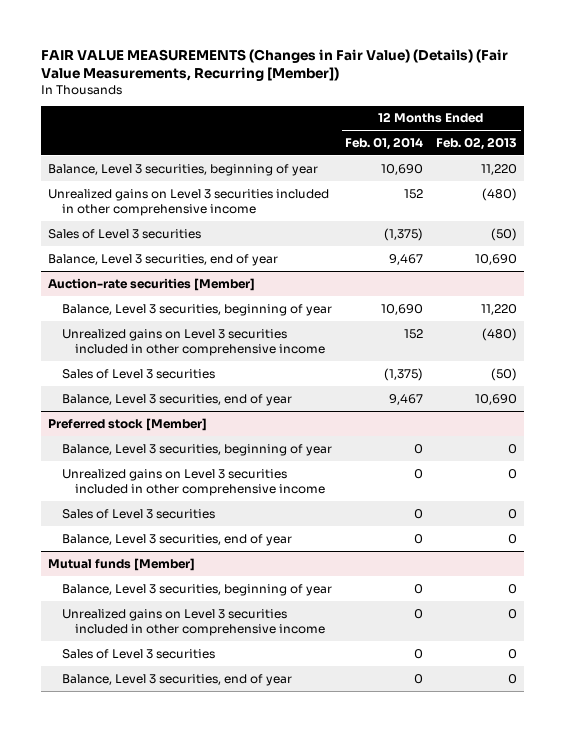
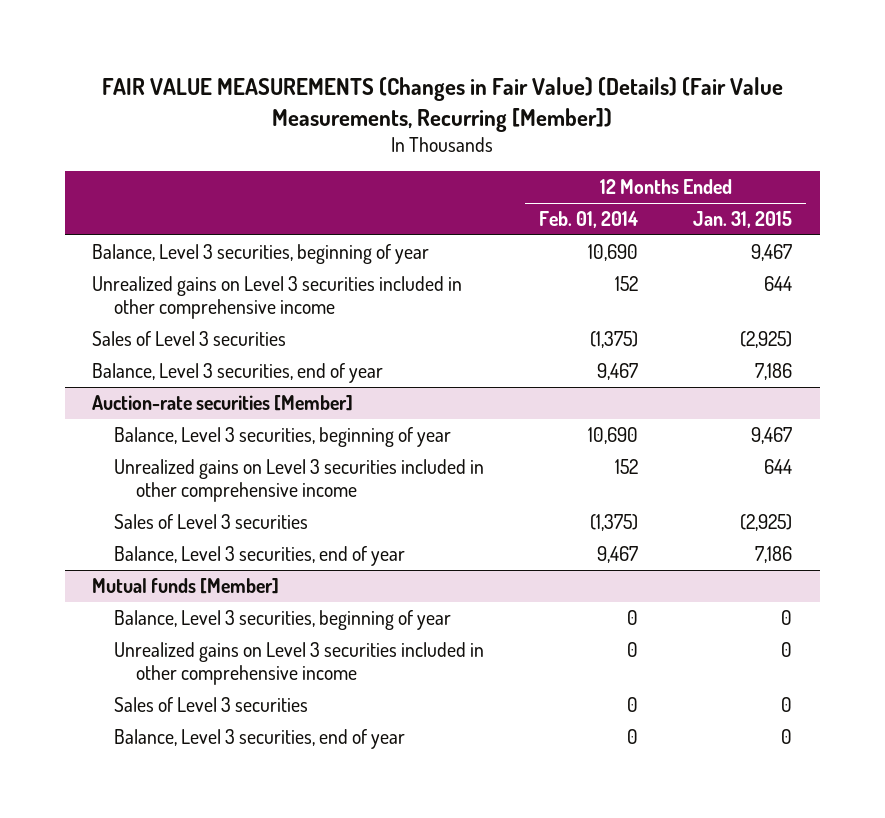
[436,136,518,150] Feb. 02, 2013 -> none
none -> [693,211,793,229] Jan. 31, 2015
[47,417,207,431] Preferred stock [Member] -> none
[61,443,332,456] Balance, Level 3 securities, beginning of year -> none
[61,468,326,496] Unrealized gains on Level 3 securities included in other comprehensive income -> none
[61,508,215,519] Sales of Level 3 securities -> none
[61,533,292,546] Balance, Level 3 securities, end of year -> none

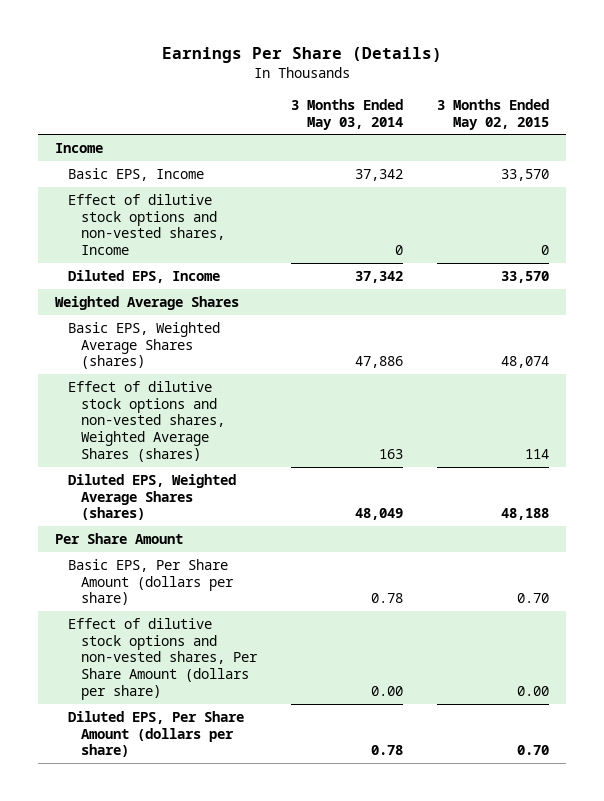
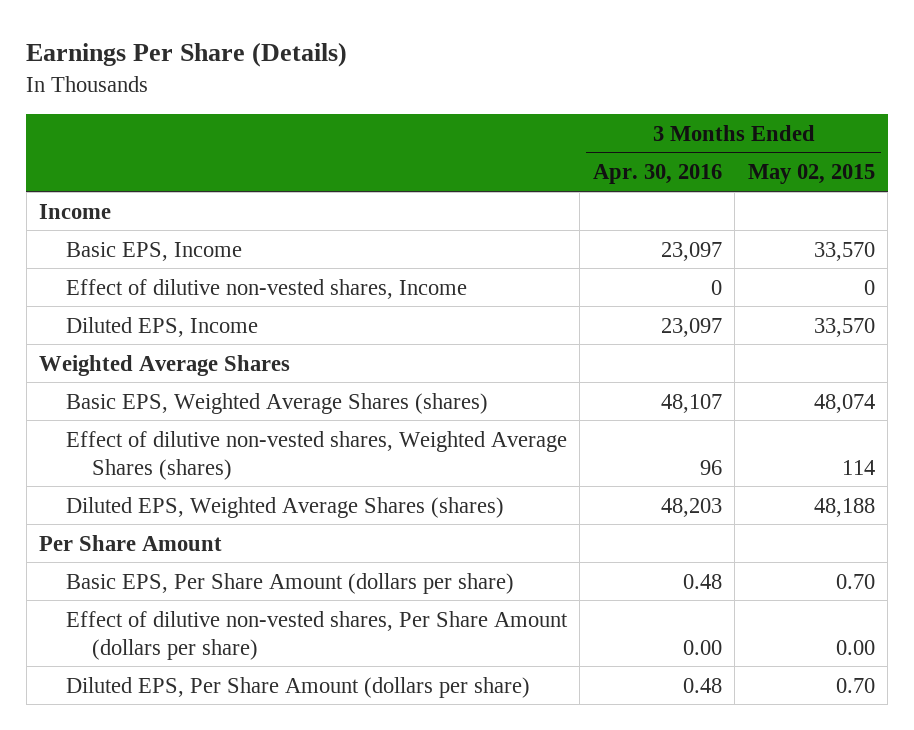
[291,98,404,130] 3 Months Ended May 03, 2014 -> none
none -> [592,164,722,185] Apr. 30, 2016
[67,193,226,256] Effect of dilutive stock options and non-vested shares, Income -> [65,278,467,299] Effect of dilutive non-vested shares, Income
[67,380,226,462] Effect of dilutive stock options and non-vested shares, Weighted Average Shares (shares) -> [65,430,567,480] Effect of dilutive non-vested shares, Weighted Average Shares (shares)
[67,617,259,700] Effect of dilutive stock options and non-vested shares, Per Share Amount (dollars per share) -> [65,610,568,660] Effect of dilutive non-vested shares, Per Share Amount (dollars per share)

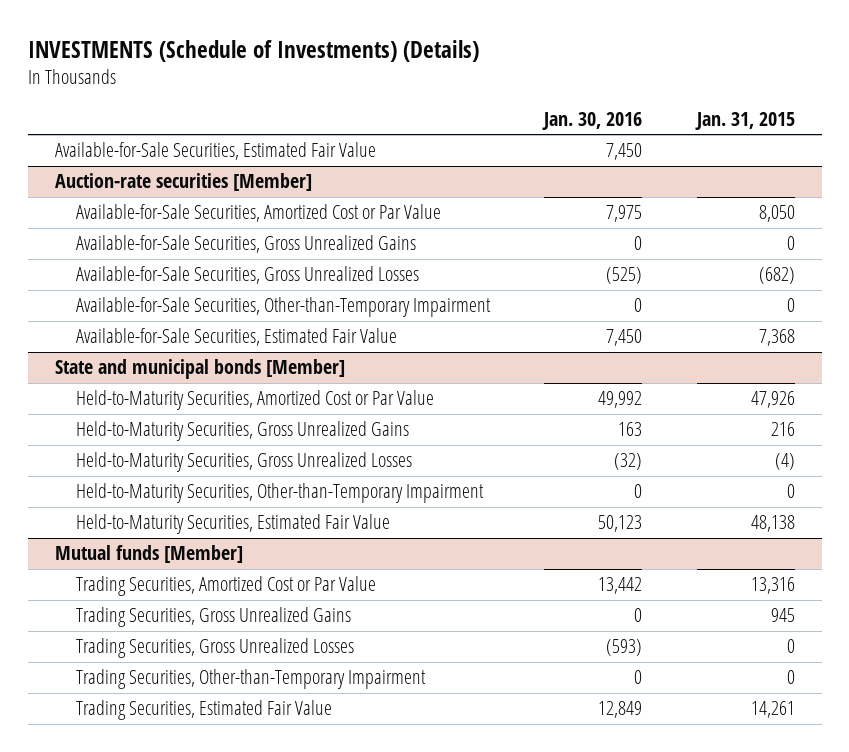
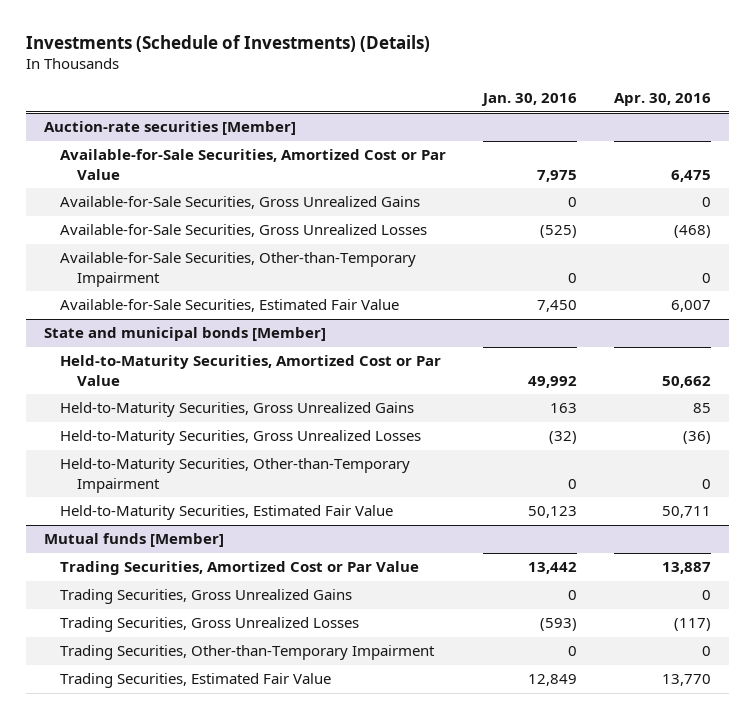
[27,39,479,62] INVESTMENTS (Schedule of Investments) (Details) -> [25,34,430,52] Investments (Schedule of Investments) (Details)
[694,111,795,130] Jan. 31, 2015 -> none
none -> [614,92,712,106] Apr. 30, 2016
[54,142,376,161] Available-for-Sale Securities, Estimated Fair Value -> none

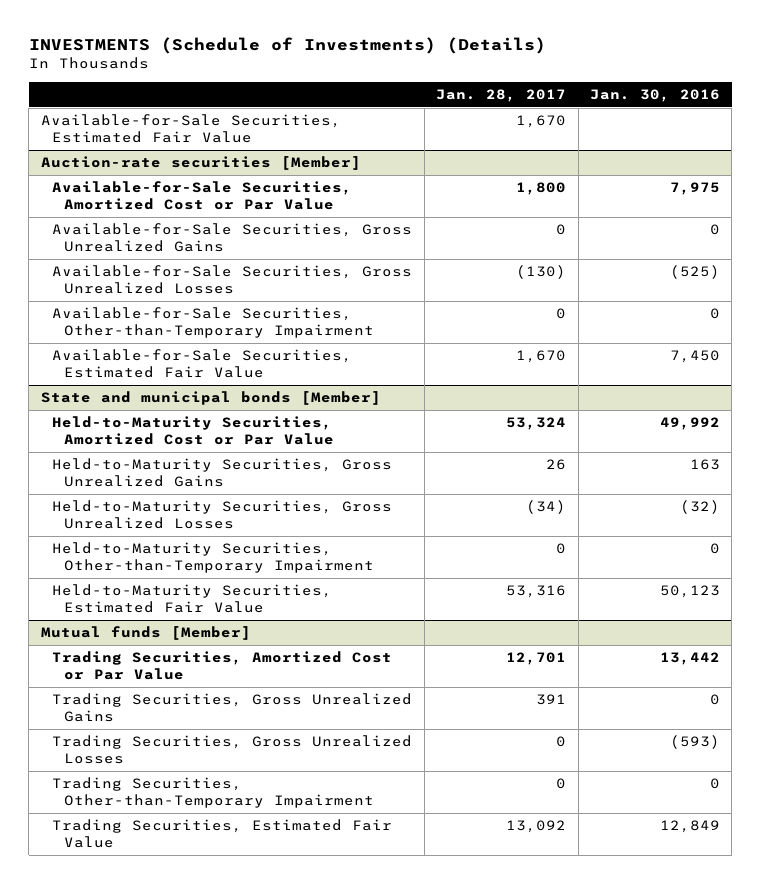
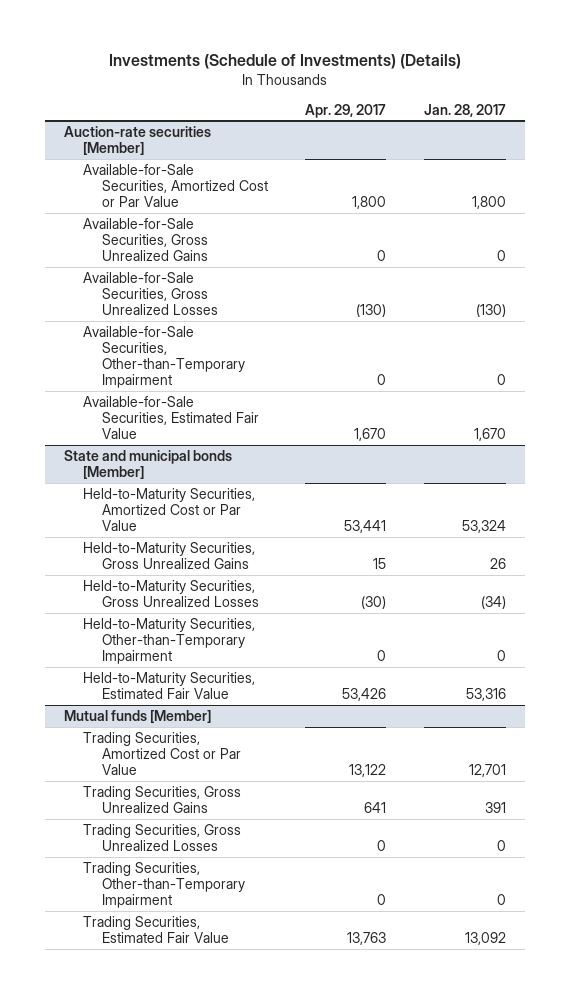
[28,36,546,54] INVESTMENTS (Schedule of Investments) (Details) -> [108,54,461,70] Investments (Schedule of Investments) (Details)
[589,88,720,102] Jan. 30, 2016 -> none
none -> [305,103,387,118] Apr. 29, 2017
[40,114,341,144] Available-for-Sale Securities, Estimated Fair Value -> none

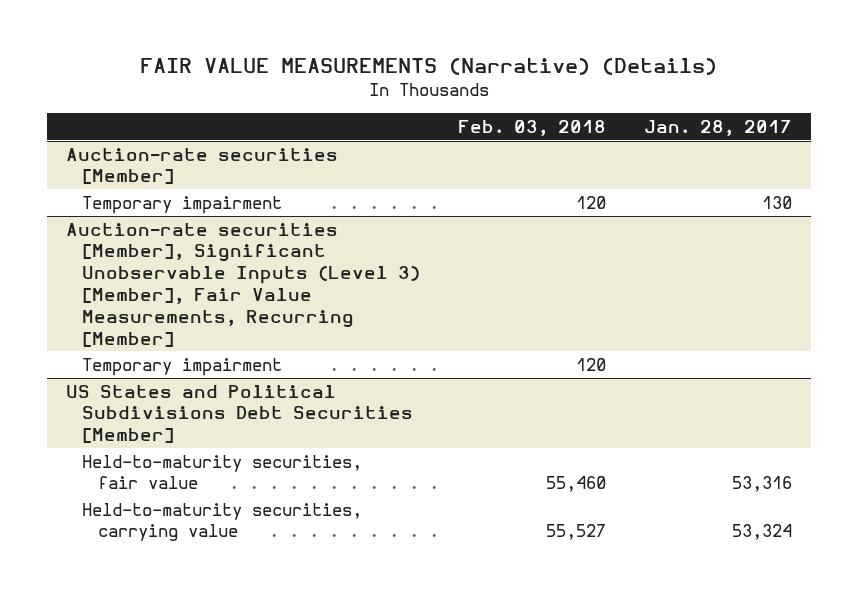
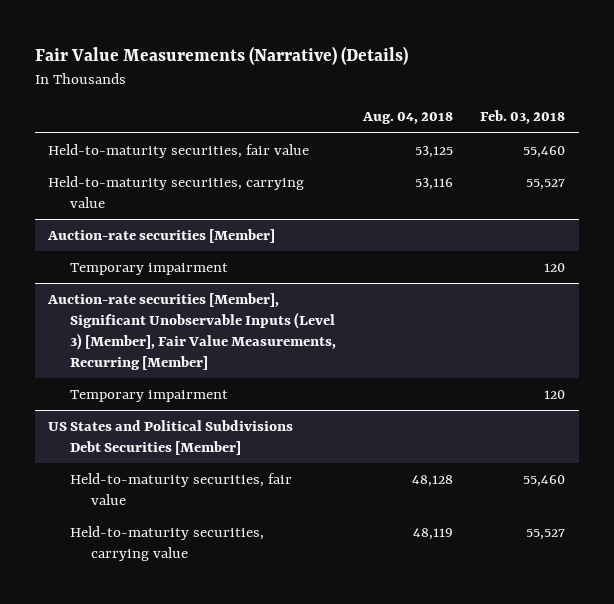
[140,58,718,76] FAIR VALUE MEASUREMENTS (Narrative) (Details) -> [34,45,408,65] Fair Value Measurements (Narrative) (Details)
[643,119,792,136] Jan. 28, 2017 -> none
none -> [362,112,454,125] Aug. 04, 2018
none -> [48,143,310,158] Held-to-maturity securities, fair value
none -> [48,175,305,208] Held-to-maturity securities, carrying value

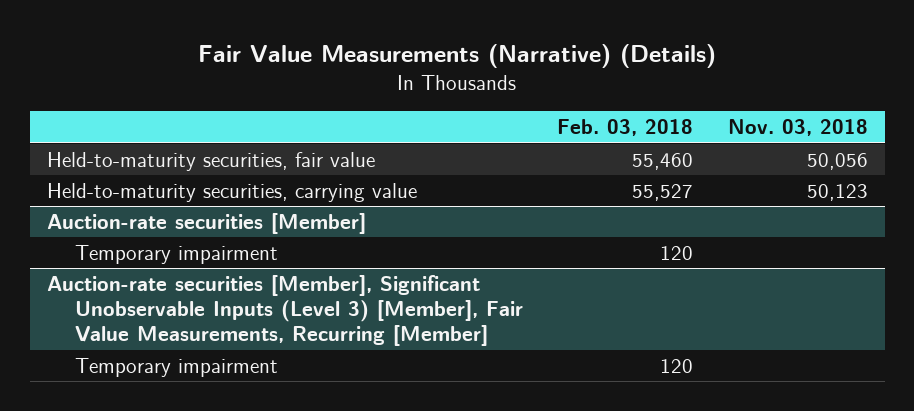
[362,112,454,125] Aug. 04, 2018 -> none
none -> [727,119,868,137] Nov. 03, 2018
[48,419,294,455] US States and Political Subdivisions Debt Securities [Member] -> none
[69,472,292,505] Held-to-maturity securities, fair value -> none
[69,525,264,561] Held-to-maturity securities, carrying value -> none

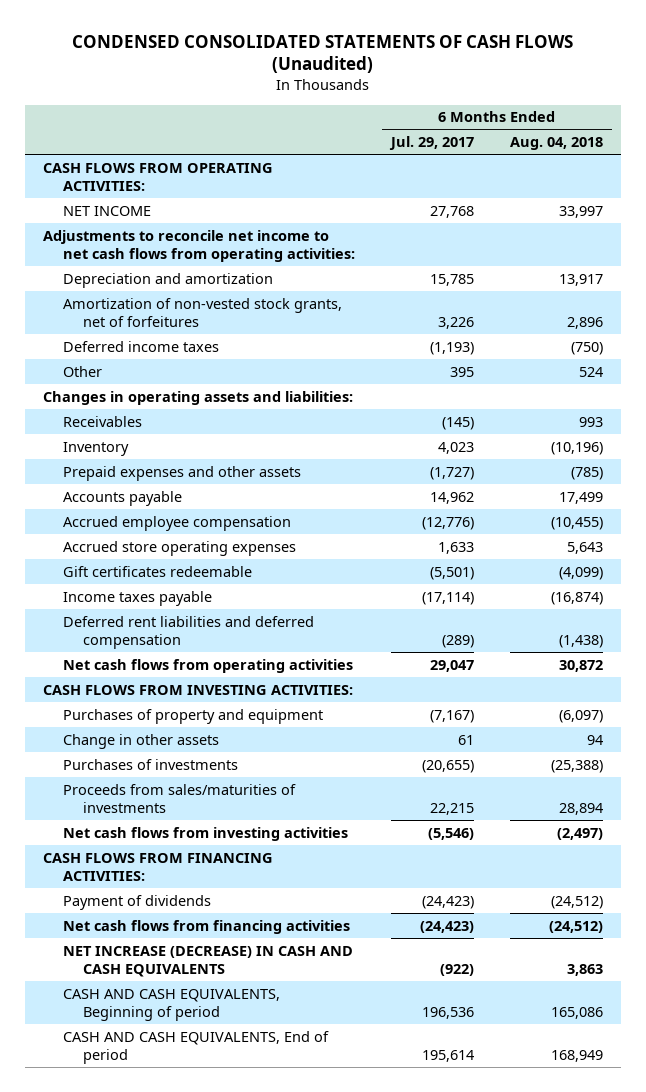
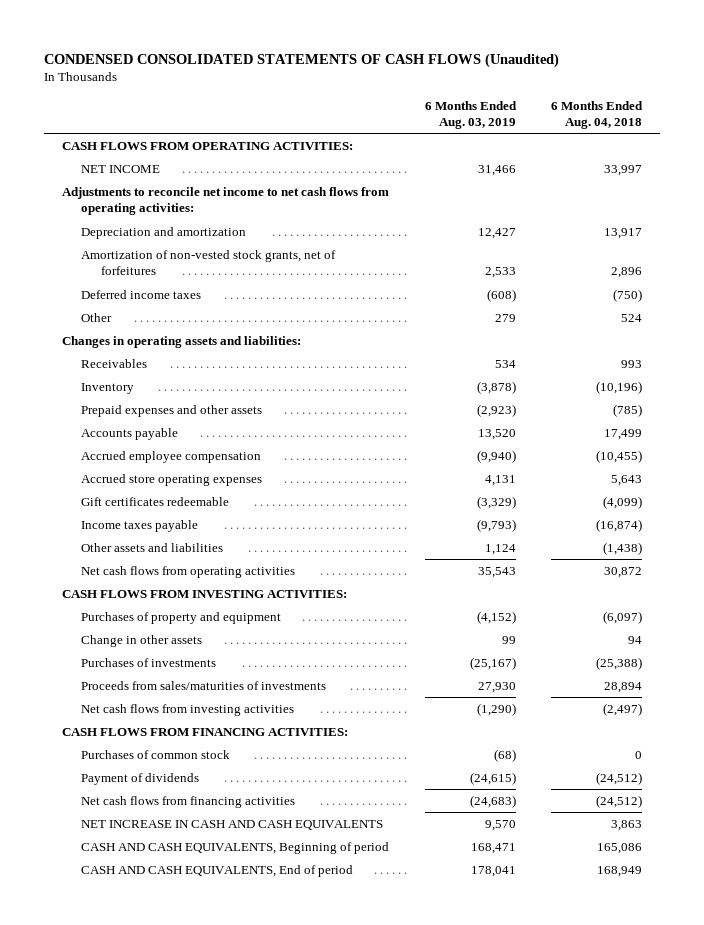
[388,136,474,151] Jul. 29, 2017 -> none
none -> [424,100,517,129] 6 Months Ended Aug. 03, 2019
[63,615,315,649] Deferred rent liabilities and deferred compensation -> [81,542,224,552] Other assets and liabilities
none -> [81,749,231,759] Purchases of common stock
[63,945,354,977] NET INCREASE (DECREASE) IN CASH AND CASH EQUIVALENTS -> [81,819,384,830] NET INCREASE IN CASH AND CASH EQUIVALENTS

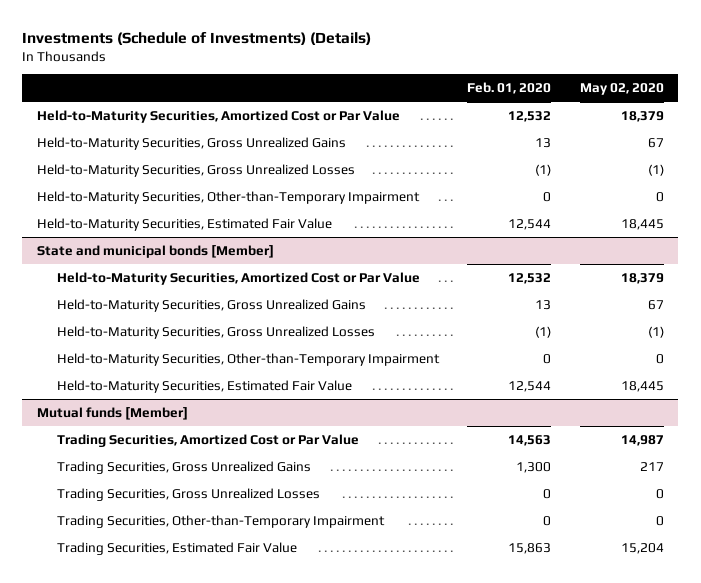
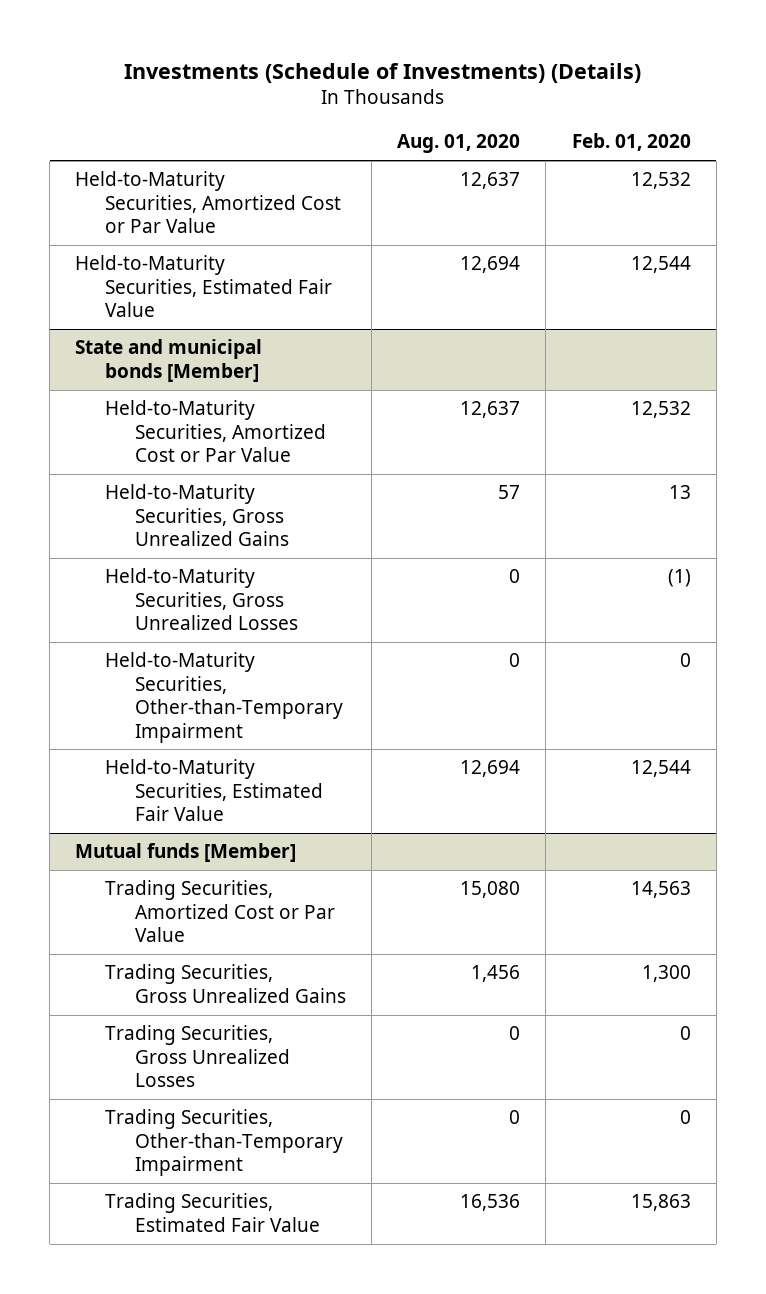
[580,83,665,96] May 02, 2020 -> none
none -> [397,134,521,154] Aug. 01, 2020
[36,136,346,150] Held-to-Maturity Securities, Gross Unrealized Gains -> none
[36,163,355,177] Held-to-Maturity Securities, Gross Unrealized Losses -> none
[36,190,420,204] Held-to-Maturity Securities, Other-than-Temporary Impairment -> none

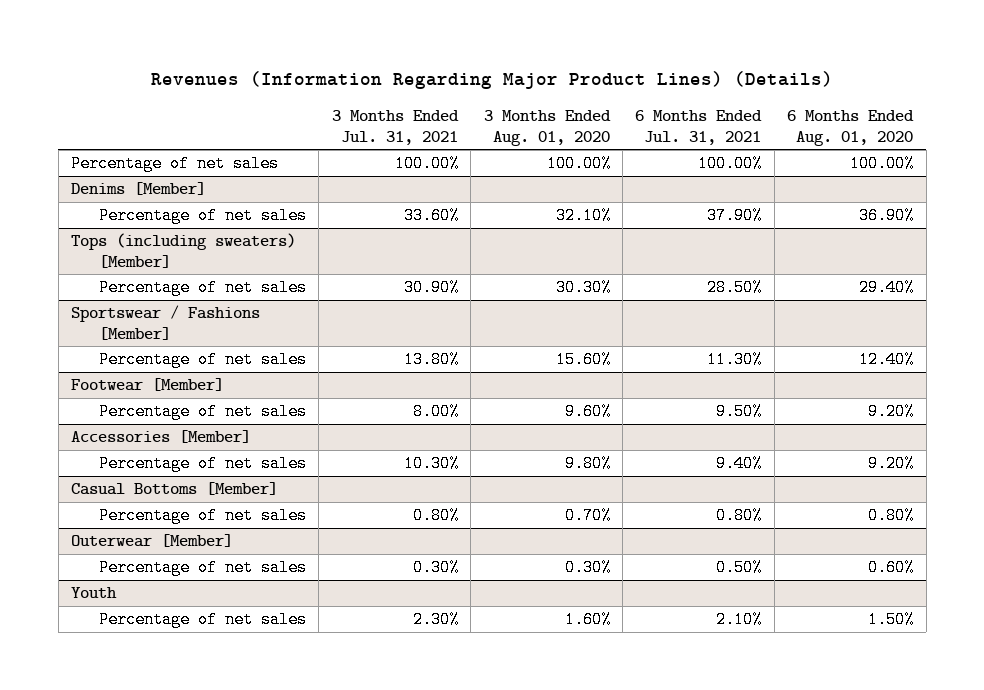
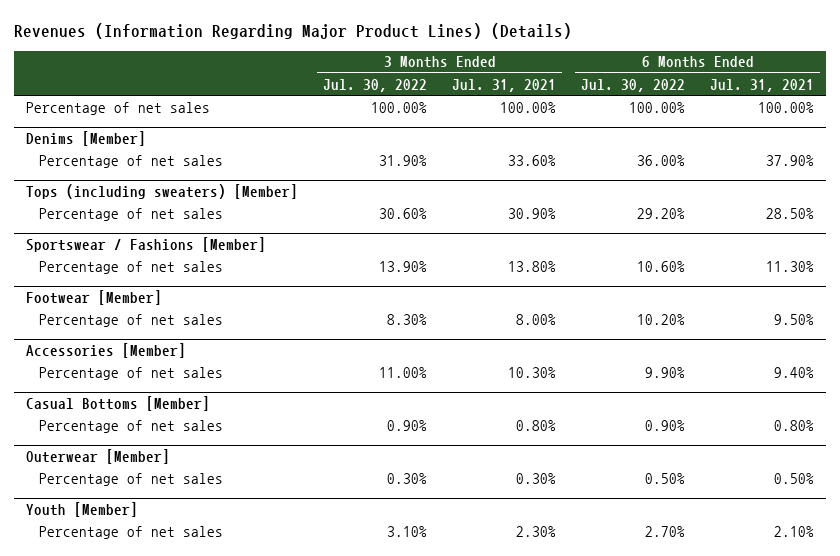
[483,110,611,146] 3 Months Ended Aug. 01, 2020 -> none
[787,110,915,146] 6 Months Ended Aug. 01, 2020 -> none
none -> [323,78,428,92] Jul. 30, 2022
none -> [581,78,686,92] Jul. 30, 2022
[70,587,117,599] Youth -> [26,501,139,517] Youth [Member]

